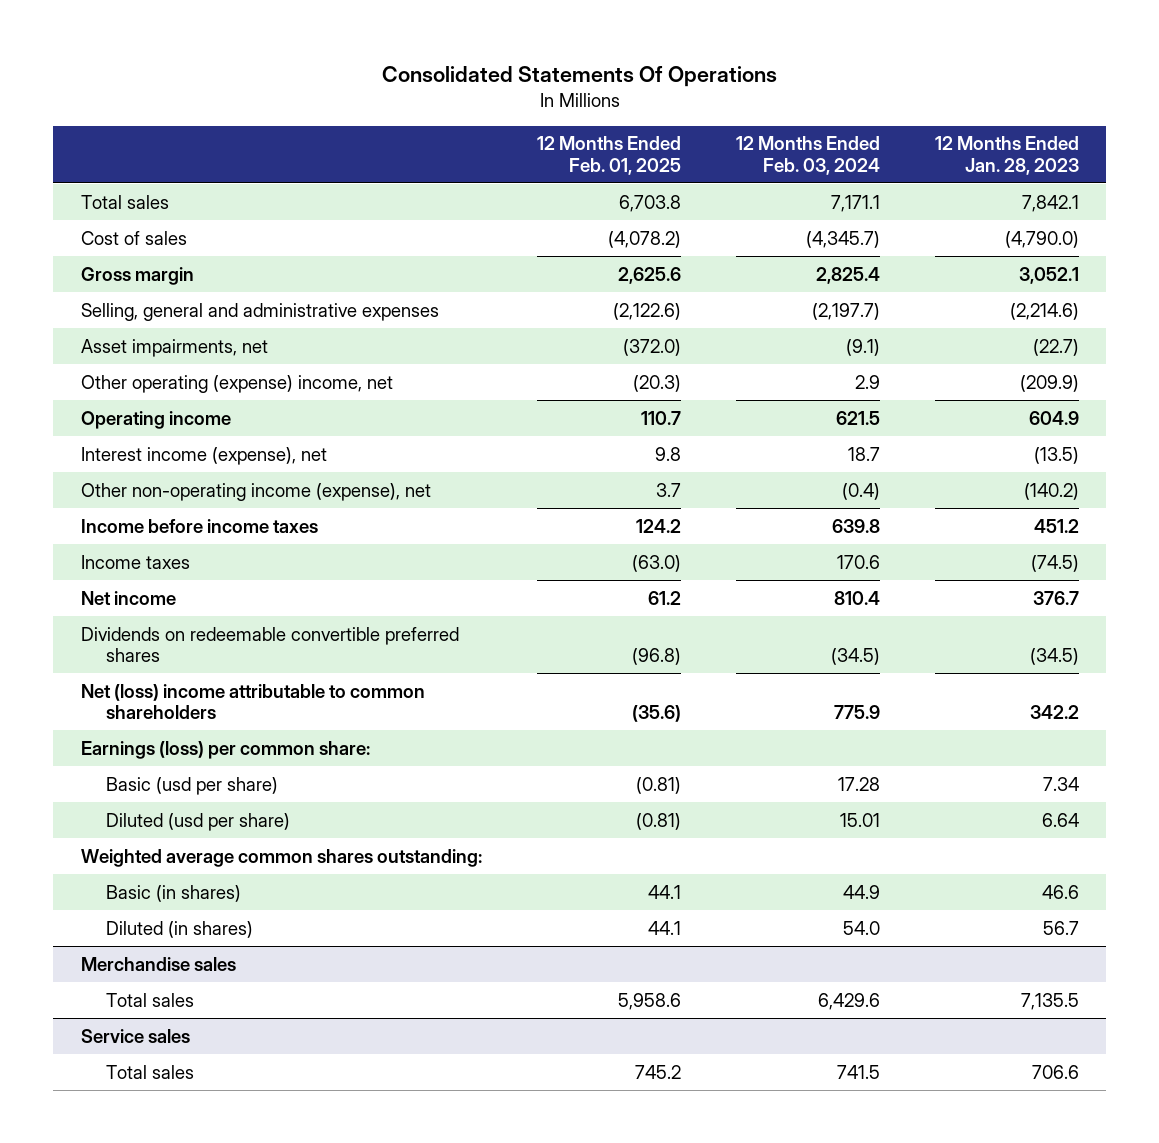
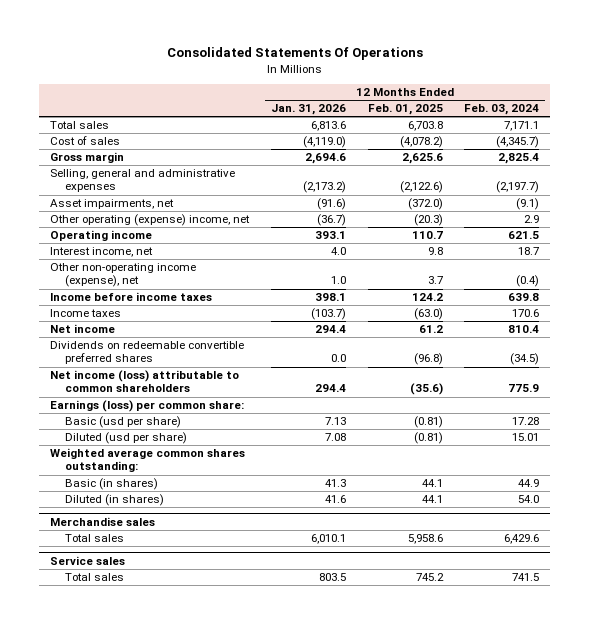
[934,136,1079,175] 12 Months Ended Jan. 28, 2023 -> none
none -> [270,104,346,116] Jan. 31, 2026
[80,446,327,465] Interest income (expense), net -> [50,247,154,258] Interest income, net
[80,683,425,720] Net (loss) income attributable to common shareholders -> [50,370,240,393] Net income (loss) attributable to common shareholders

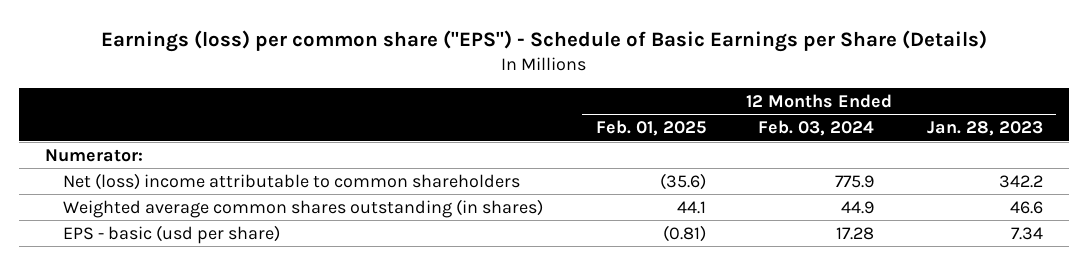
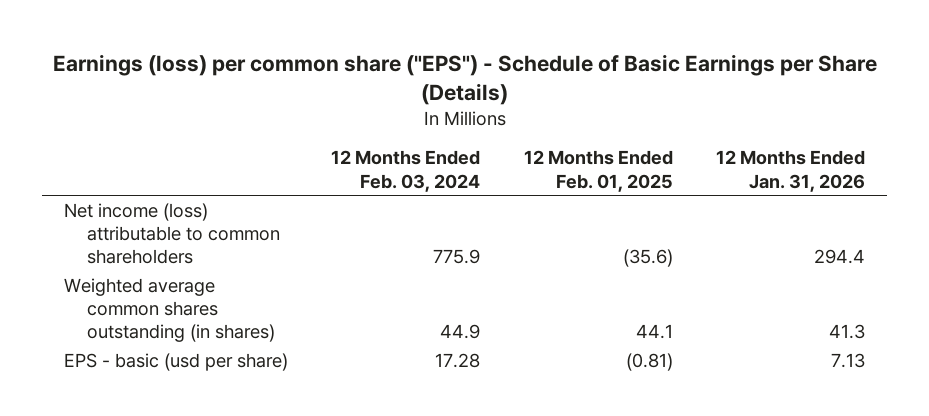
[926,121,1043,137] Jan. 28, 2023 -> none
none -> [716,150,866,192] 12 Months Ended Jan. 31, 2026
[44,148,143,162] Numerator: -> none
[62,172,520,190] Net (loss) income attributable to common shareholders -> [63,202,280,265] Net income (loss) attributable to common shareholders

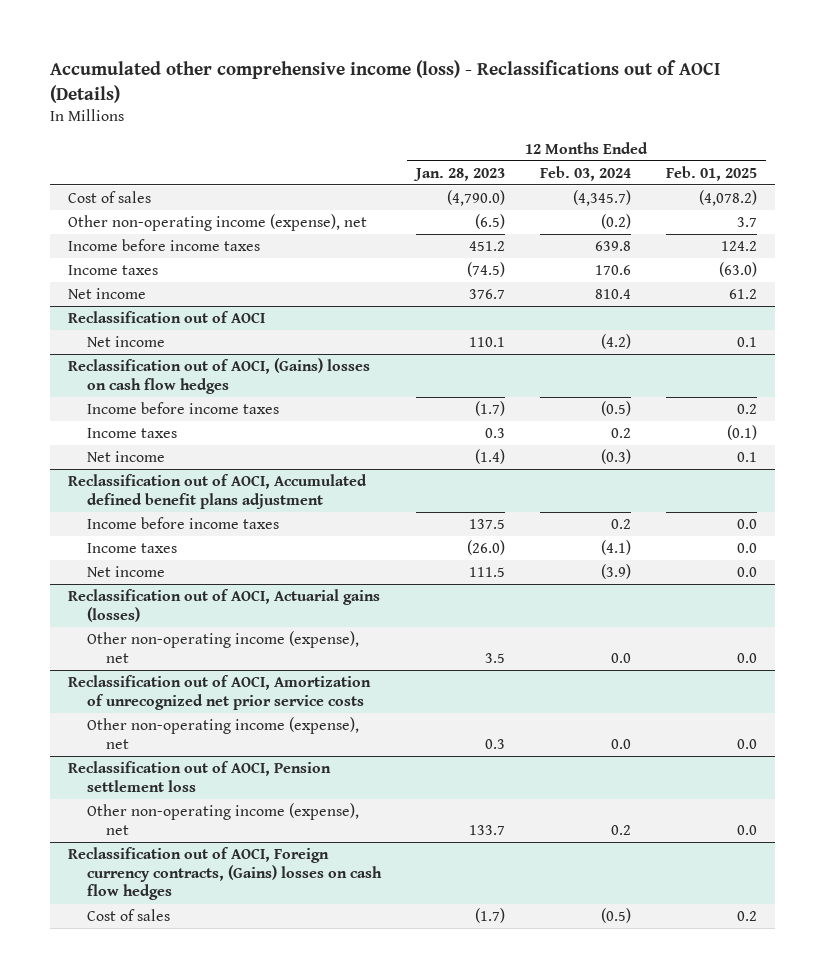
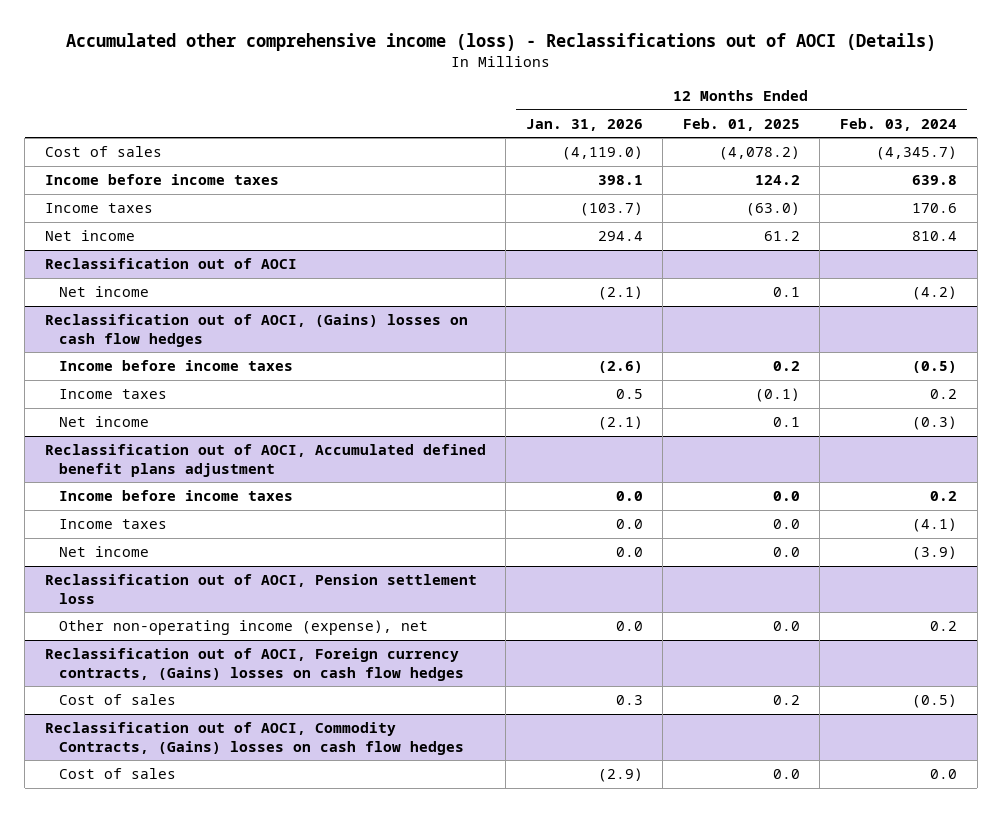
[412,167,505,181] Jan. 28, 2023 -> none
none -> [525,118,643,131] Jan. 31, 2026
[67,213,367,231] Other non-operating income (expense), net -> none
[67,588,380,622] Reclassification out of AOCI, Actuarial gains (losses) -> none
[86,630,359,663] Other non-operating income (expense), net -> none
[67,674,371,710] Reclassification out of AOCI, Amortization of unrecognized net prior service costs -> none
[86,716,359,749] Other non-operating income (expense), net -> none
none -> [44,722,464,755] Reclassification out of AOCI, Commodity Contracts, (Gains) losses on cash flow hedges
none -> [58,768,176,780] Cost of sales

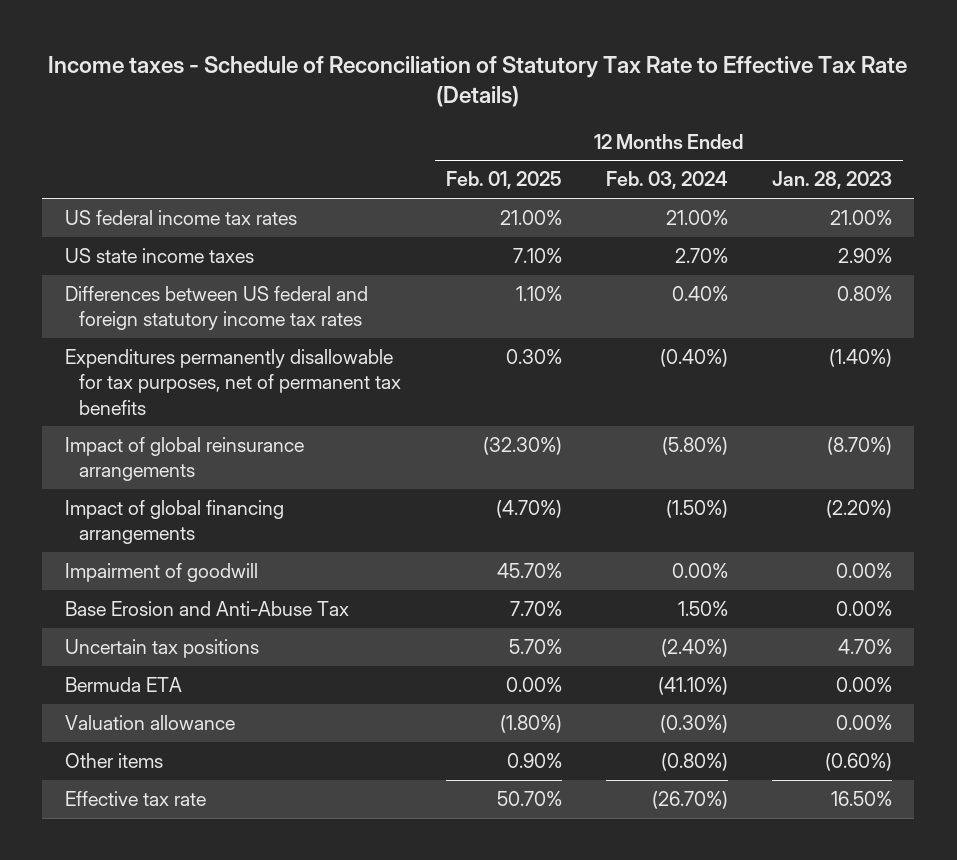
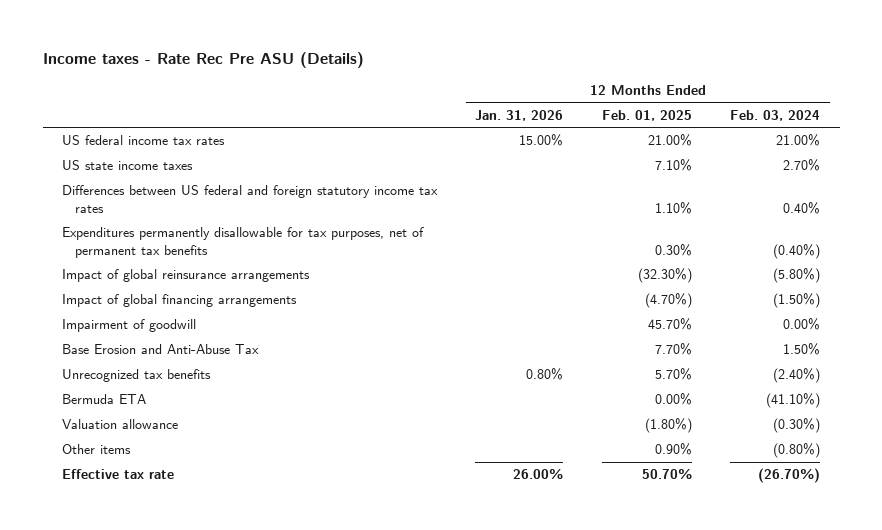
[48,55,908,107] Income taxes - Schedule of Reconciliation of Statutory Tax Rate to Effective Tax Rate (Details) -> [42,52,364,69] Income taxes - Rate Rec Pre ASU (Details)
[772,171,893,190] Jan. 28, 2023 -> none
none -> [475,109,564,121] Jan. 31, 2026
[64,639,259,659] Uncertain tax positions -> [61,369,211,383] Unrecognized tax benefits

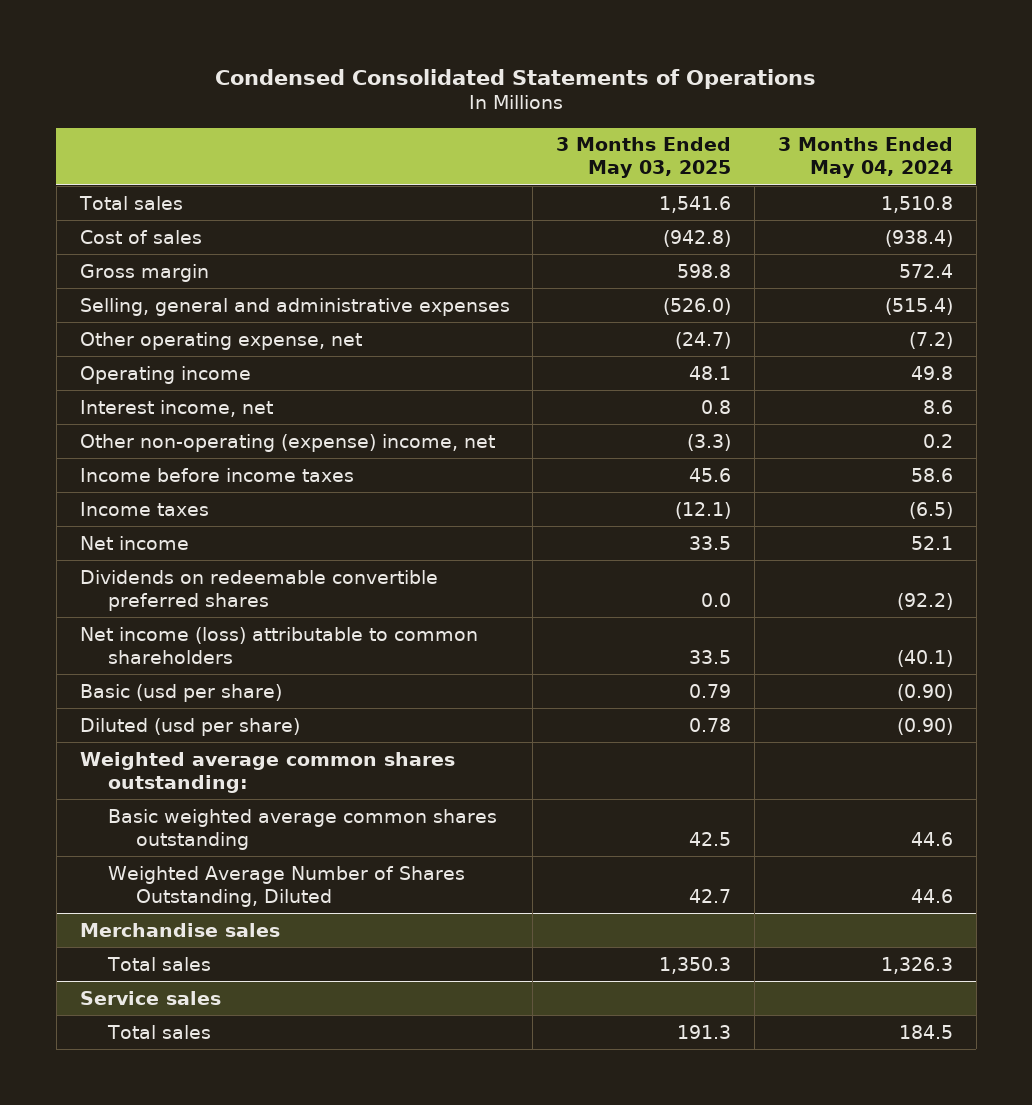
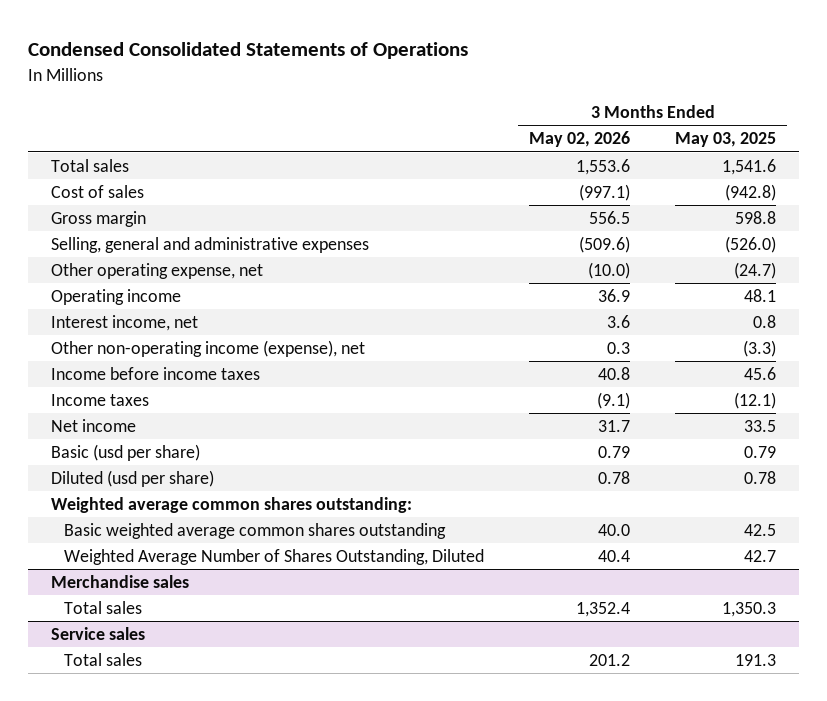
[777,137,953,179] 3 Months Ended May 04, 2024 -> none
none -> [529,131,631,148] May 02, 2026
[79,433,495,452] Other non-operating (expense) income, net -> [50,340,365,358] Other non-operating income (expense), net
[79,569,438,611] Dividends on redeemable convertible preferred shares -> none
[79,626,478,664] Net income (loss) attributable to common shareholders -> none

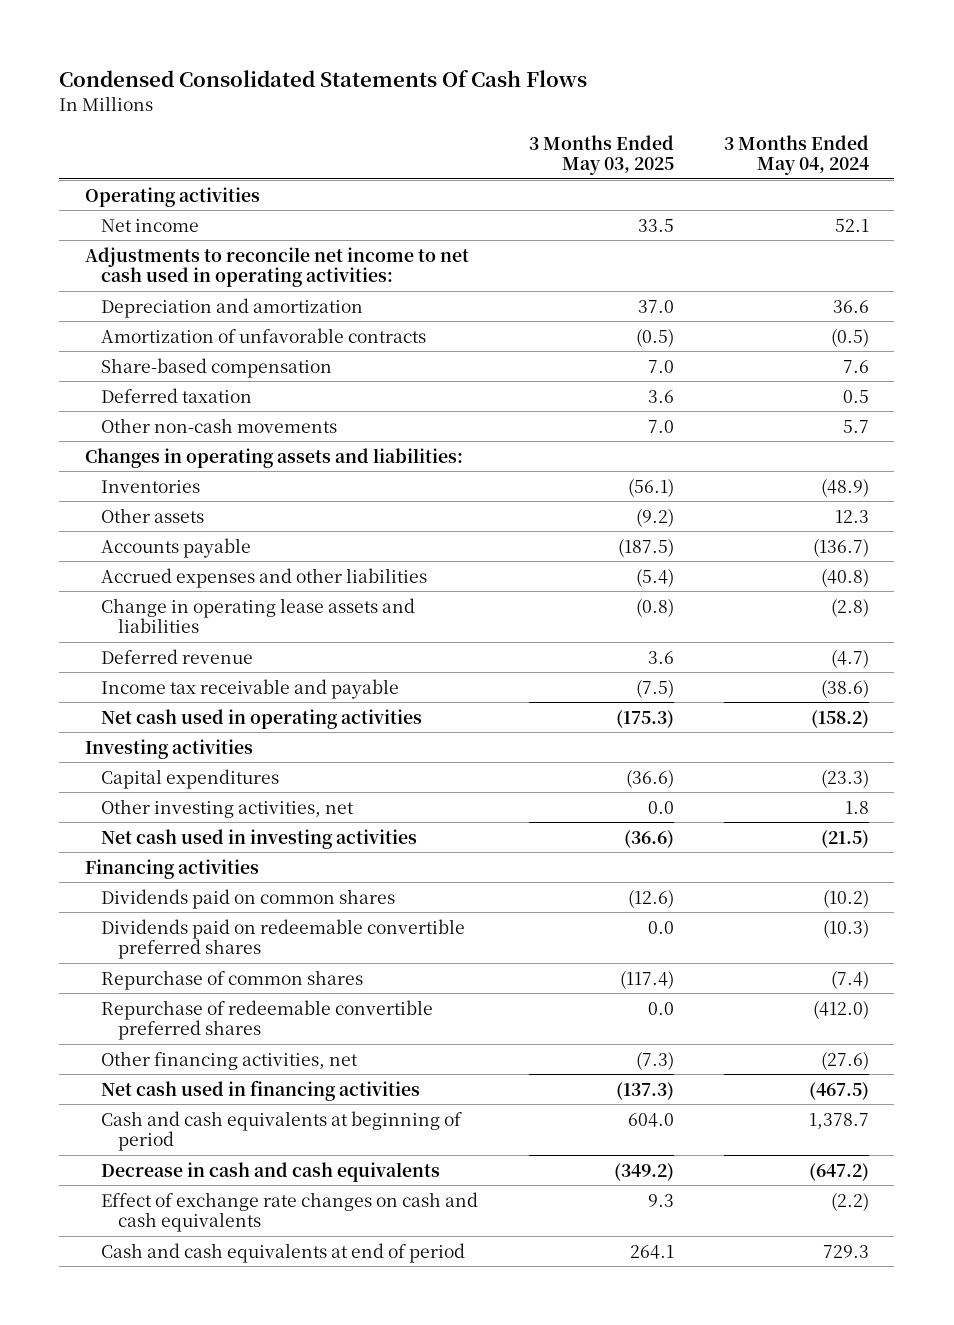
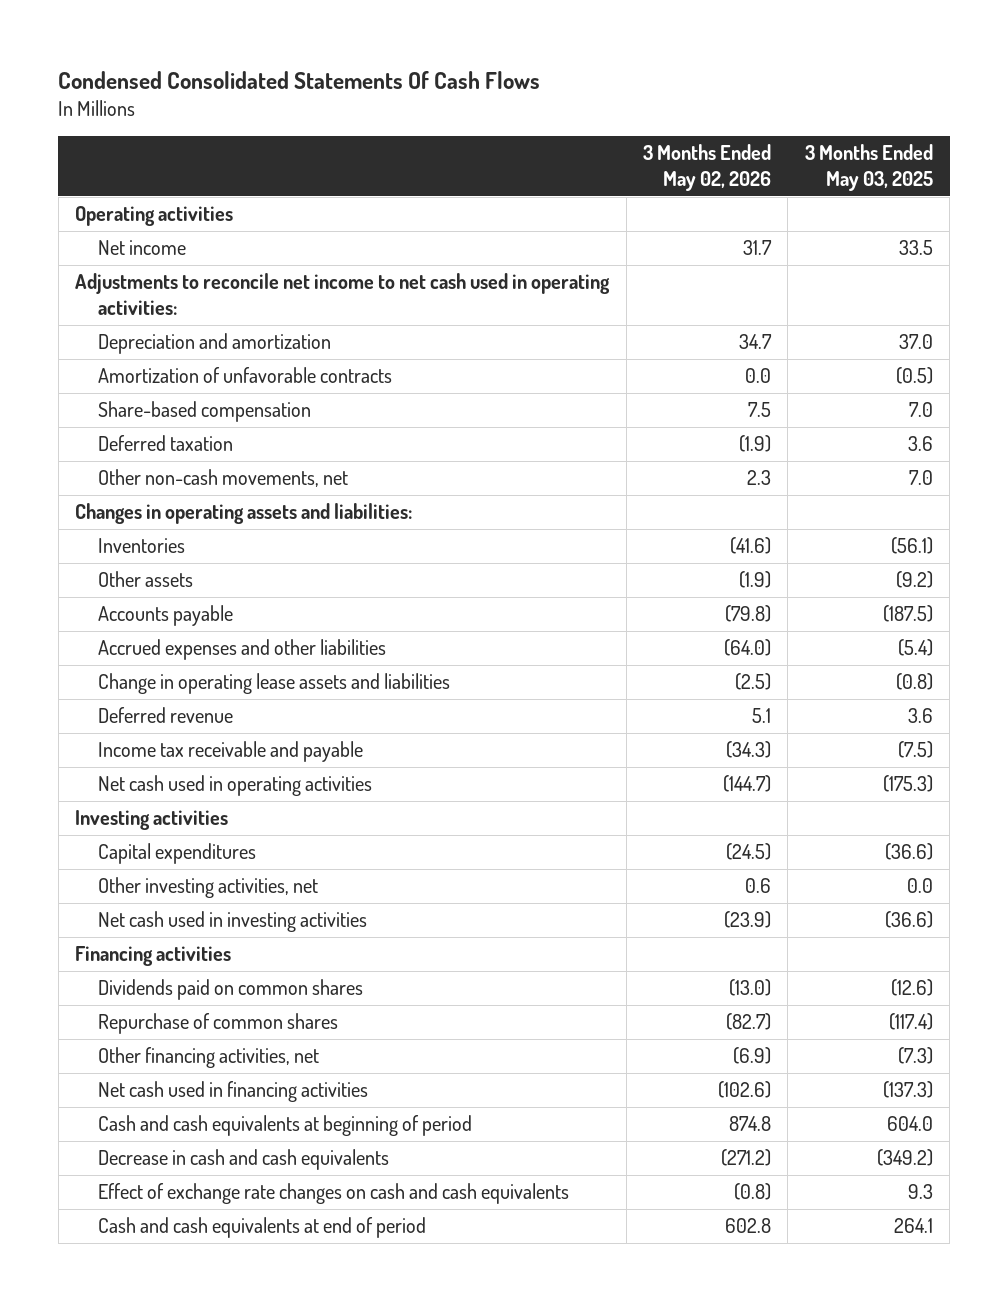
[724,134,870,176] 3 Months Ended May 04, 2024 -> none
none -> [642,144,771,191] 3 Months Ended May 02, 2026
[101,417,338,433] Other non-cash movements -> [97,469,348,488] Other non-cash movements, net
[101,918,466,959] Dividends paid on redeemable convertible preferred shares -> none
[101,999,434,1040] Repurchase of redeemable convertible preferred shares -> none

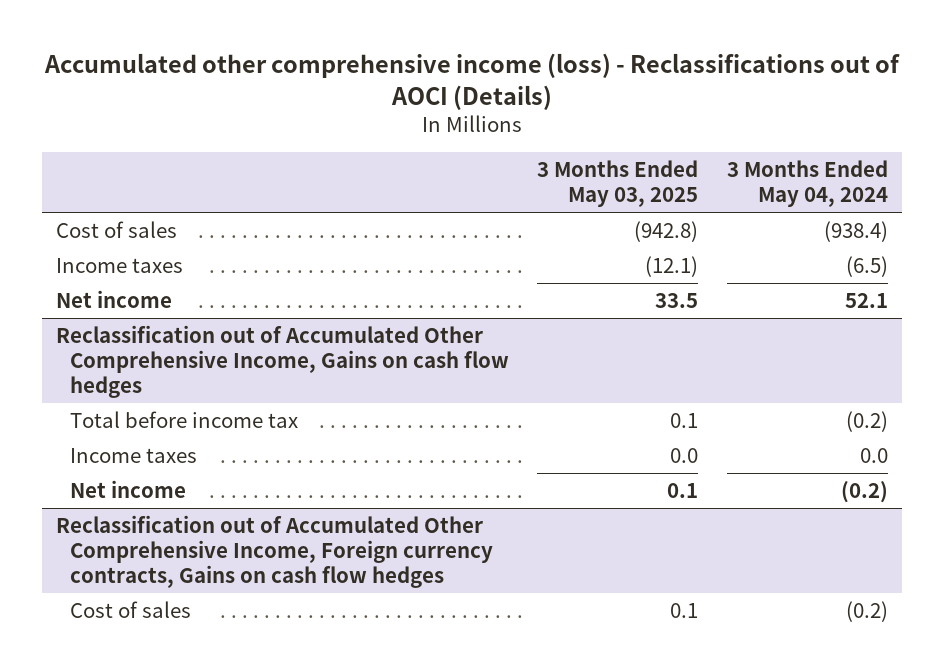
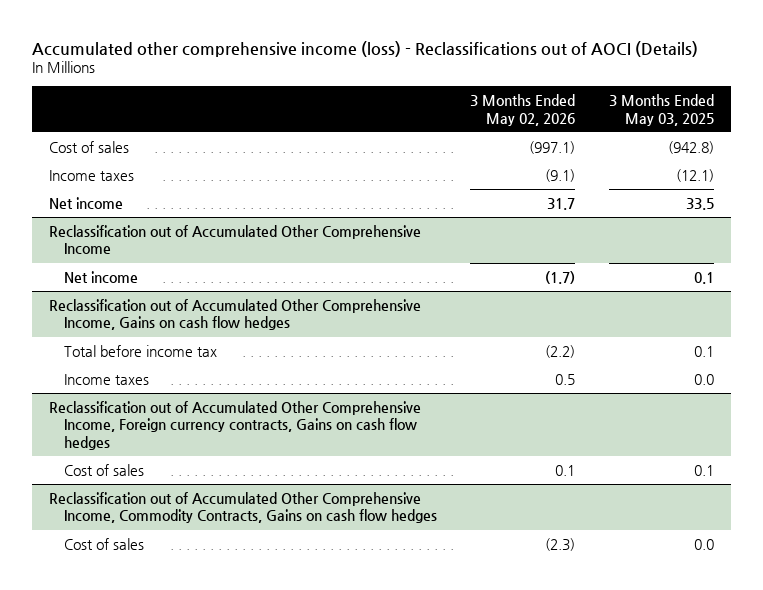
[726,159,888,208] 3 Months Ended May 04, 2024 -> none
none -> [470,93,576,126] 3 Months Ended May 02, 2026
none -> [49,224,422,255] Reclassification out of Accumulated Other Comprehensive Income
none -> [63,270,138,283] Net income
[70,479,187,498] Net income -> none
none -> [49,491,437,524] Reclassification out of Accumulated Other Comprehensive Income, Commodity Contracts, Gains on cash flow hedges
none -> [63,537,144,550] Cost of sales

